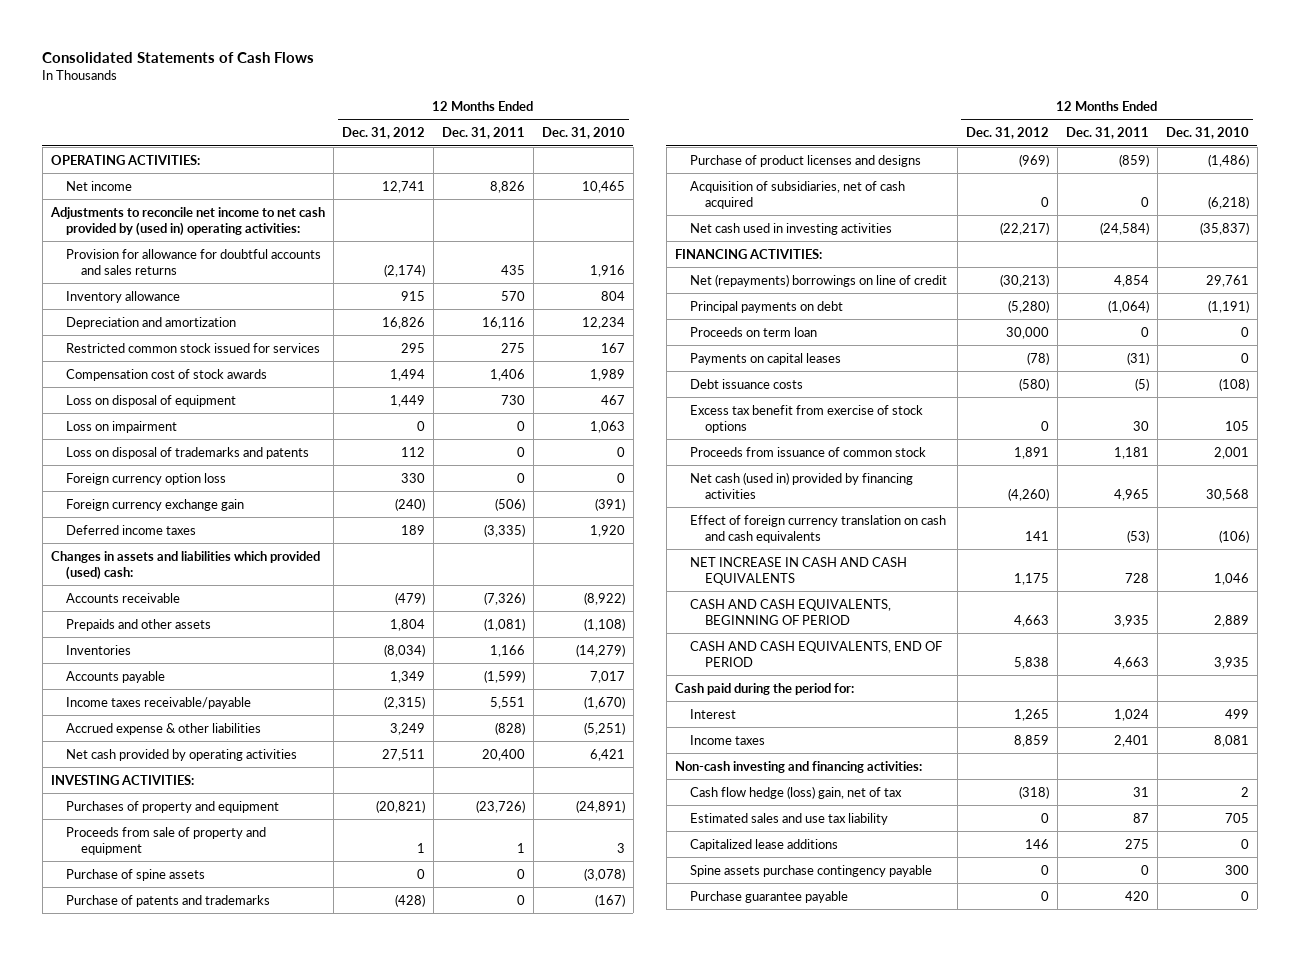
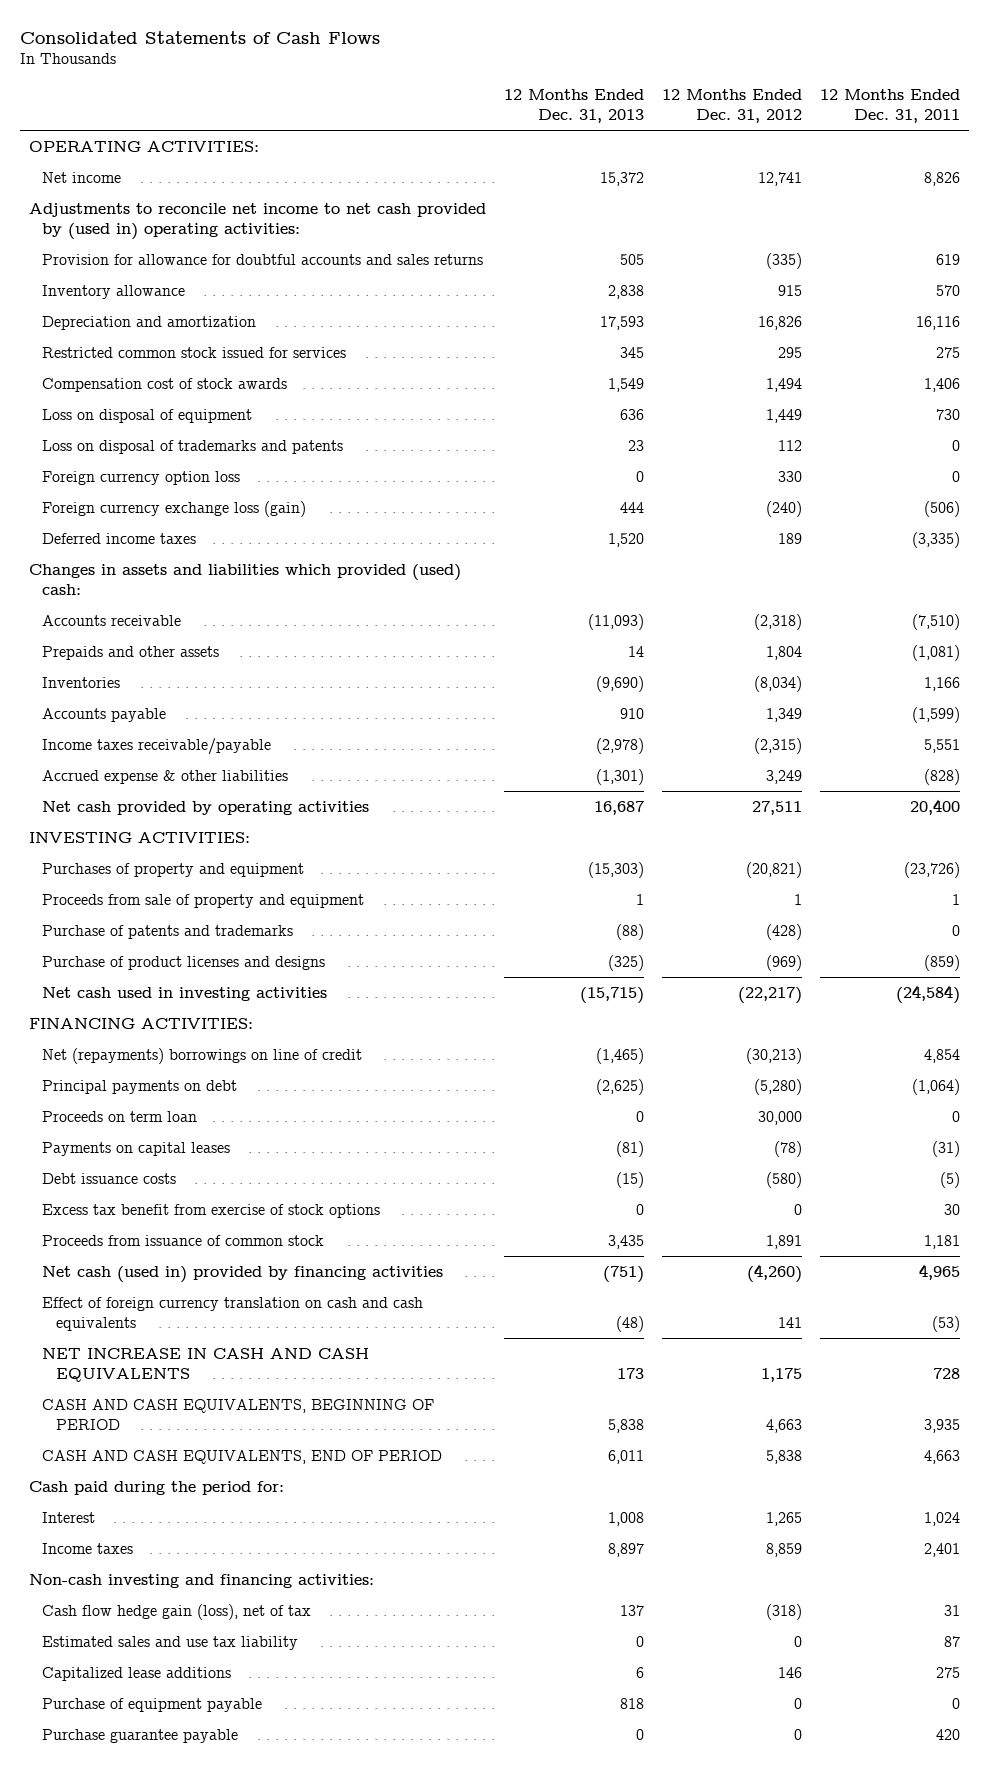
[541,127,625,140] Dec. 31, 2010 -> none
none -> [503,89,644,124] 12 Months Ended Dec. 31, 2013
[383,263,425,277] (2,174) -> [765,252,802,269] (335)
[500,264,525,275] 435 -> [935,253,960,265] 619
[65,420,177,433] Loss on impairment -> none
[65,498,244,511] Foreign currency exchange gain -> [42,500,307,517] Foreign currency exchange loss (gain)
[394,591,425,605] (479) -> [753,613,802,630] (2,318)
[483,591,525,605] (7,326) -> [911,613,960,630] (7,510)
[65,868,205,881] Purchase of spine assets -> none
[689,180,905,209] Acquisition of subsidiaries, net of cash acquired -> none
[689,785,902,799] Cash flow hedge (loss) gain, net of tax -> [42,1603,312,1620] Cash flow hedge gain (loss), net of tax
[689,864,932,877] Spine assets purchase contingency payable -> none
none -> [42,1697,263,1712] Purchase of equipment payable

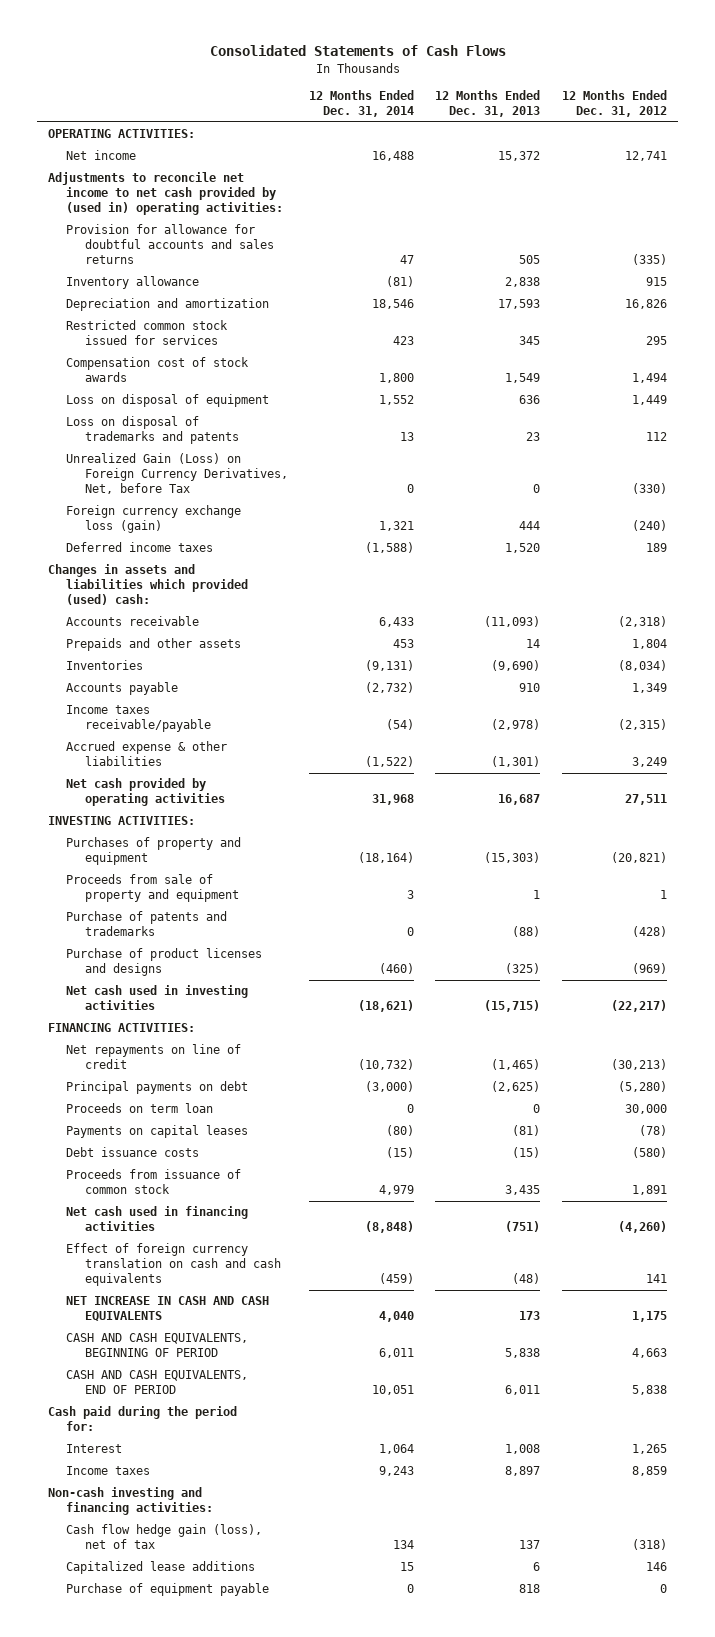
[819,89,960,124] 12 Months Ended Dec. 31, 2011 -> none
none -> [308,90,414,118] 12 Months Ended Dec. 31, 2014
[42,470,241,485] Foreign currency option loss -> none
none -> [66,453,288,495] Unrealized Gain (Loss) on Foreign Currency Derivatives, Net, before Tax
[42,1047,363,1064] Net (repayments) borrowings on line of credit -> [66,1044,242,1070] Net repayments on line of credit
[42,1203,381,1218] Excess tax benefit from exercise of stock options -> none
[42,1265,444,1283] Net cash (used in) provided by financing activities -> [66,1206,249,1232] Net cash used in financing activities
[42,1635,299,1650] Estimated sales and use tax liability -> none
[42,1728,239,1743] Purchase guarantee payable -> none

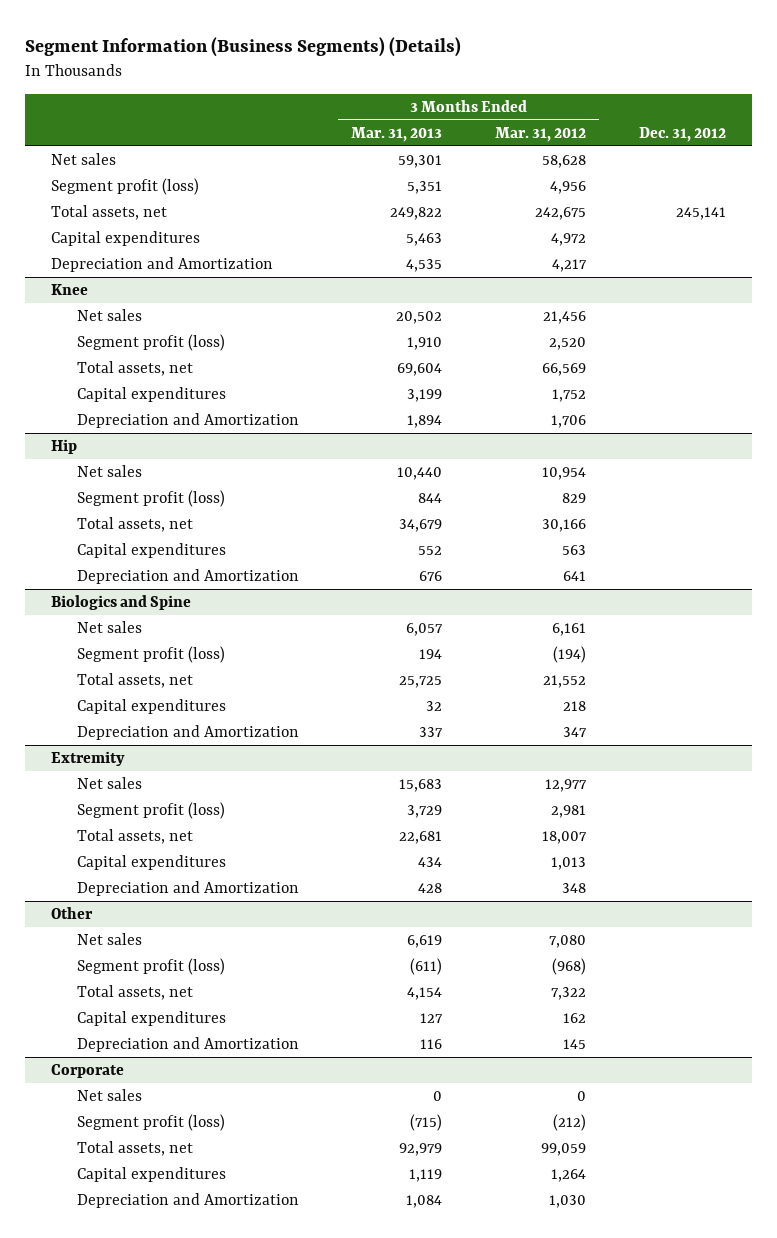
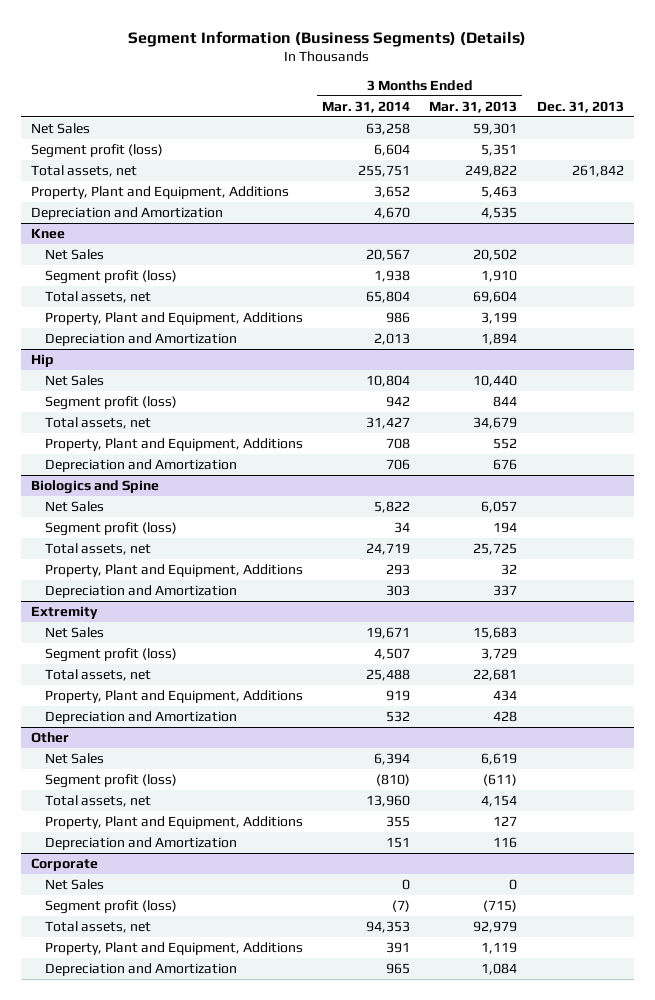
[495,126,587,142] Mar. 31, 2012 -> none
[638,126,726,142] Dec. 31, 2012 -> none
none -> [322,100,411,113] Mar. 31, 2014
none -> [536,100,624,113] Dec. 31, 2013
[50,153,116,166] Net sales -> [30,122,90,134] Net Sales
[50,231,200,247] Capital expenditures -> [30,185,289,199] Property, Plant and Equipment, Additions
[76,309,142,322] Net sales -> [44,248,104,260] Net Sales
[76,387,226,403] Capital expenditures -> [44,311,303,325] Property, Plant and Equipment, Additions
[76,465,142,478] Net sales -> [44,374,104,386] Net Sales
[76,543,226,559] Capital expenditures -> [44,437,303,451] Property, Plant and Equipment, Additions
[76,621,142,634] Net sales -> [44,500,104,512] Net Sales
[76,699,226,715] Capital expenditures -> none
none -> [44,563,303,577] Property, Plant and Equipment, Additions
[76,777,142,790] Net sales -> [44,626,104,638] Net Sales
[76,855,226,871] Capital expenditures -> [44,689,303,703] Property, Plant and Equipment, Additions
[76,933,142,946] Net sales -> [44,752,104,764] Net Sales
[76,1011,226,1027] Capital expenditures -> [44,815,303,829] Property, Plant and Equipment, Additions
[76,1089,142,1102] Net sales -> [44,878,104,890] Net Sales
[76,1167,226,1183] Capital expenditures -> [44,941,303,955] Property, Plant and Equipment, Additions

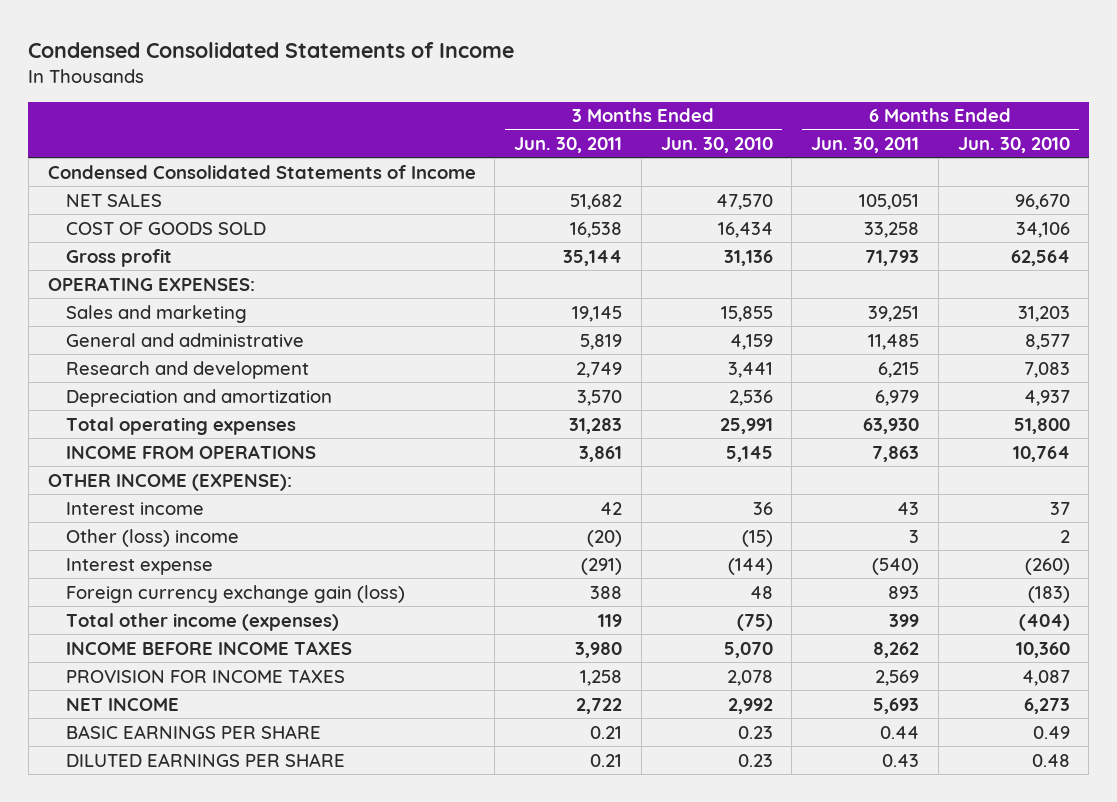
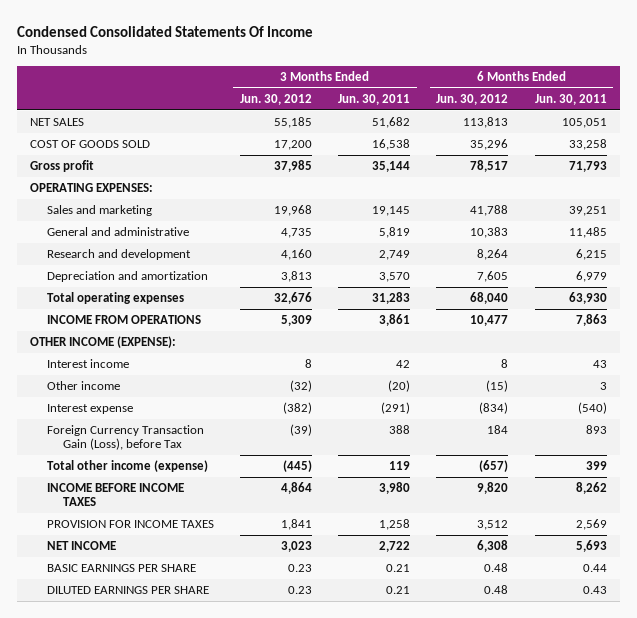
[28,41,515,58] Condensed Consolidated Statements of Income -> [17,25,314,37] Condensed Consolidated Statements Of Income
[660,136,773,153] Jun. 30, 2010 -> none
[957,136,1070,153] Jun. 30, 2010 -> none
none -> [239,93,312,105] Jun. 30, 2012
none -> [436,93,509,105] Jun. 30, 2012
[47,164,476,179] Condensed Consolidated Statements of Income -> none
[65,528,239,547] Other (loss) income -> [46,380,120,390] Other income
[65,584,405,603] Foreign currency exchange gain (loss) -> [46,424,204,451] Foreign Currency Transaction Gain (Loss), before Tax
[65,612,339,631] Total other income (expenses) -> [46,459,208,472] Total other income (expense)

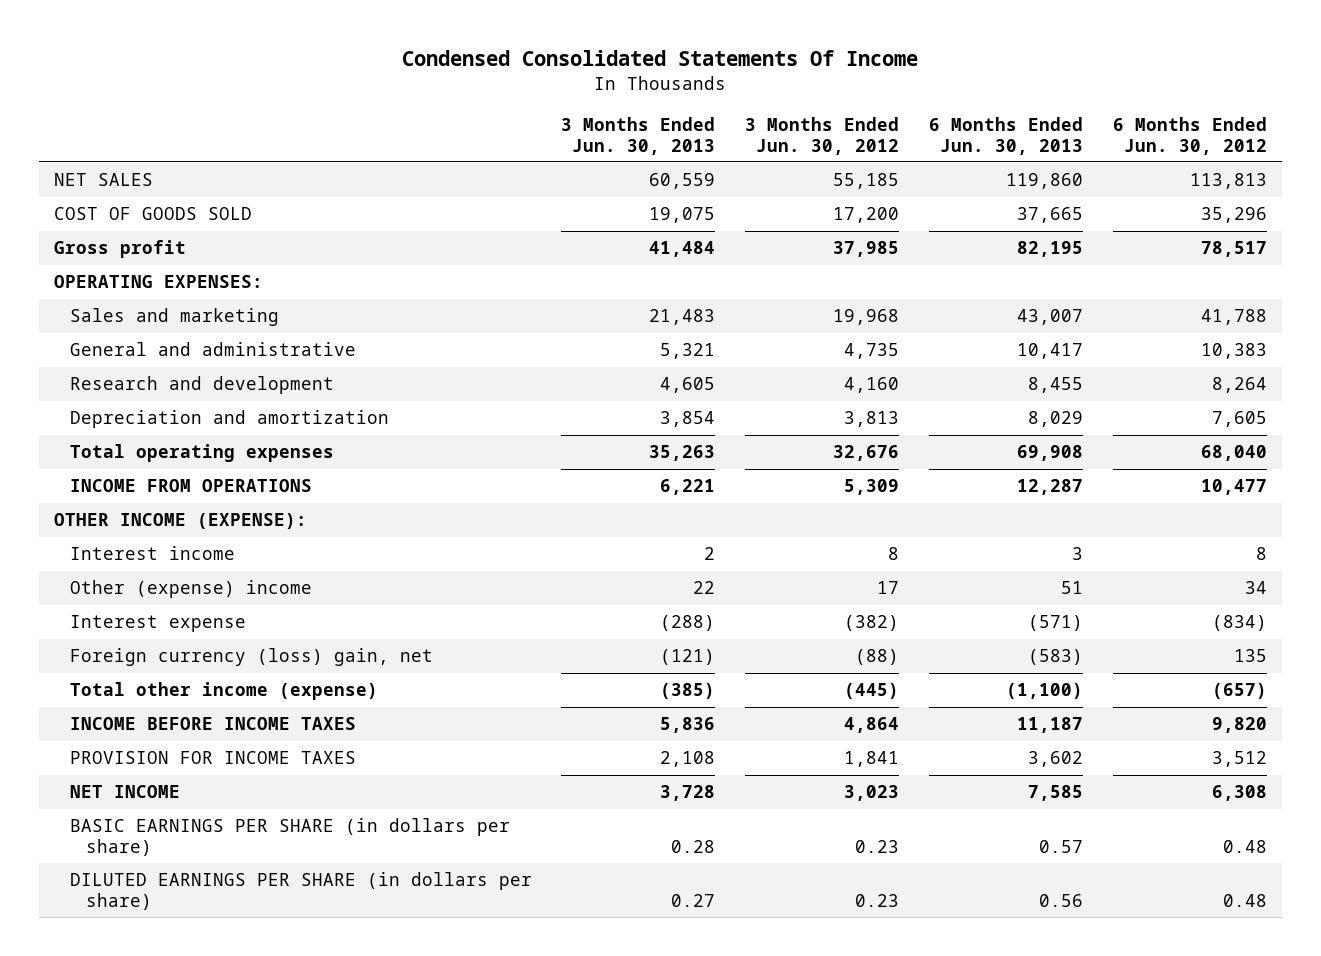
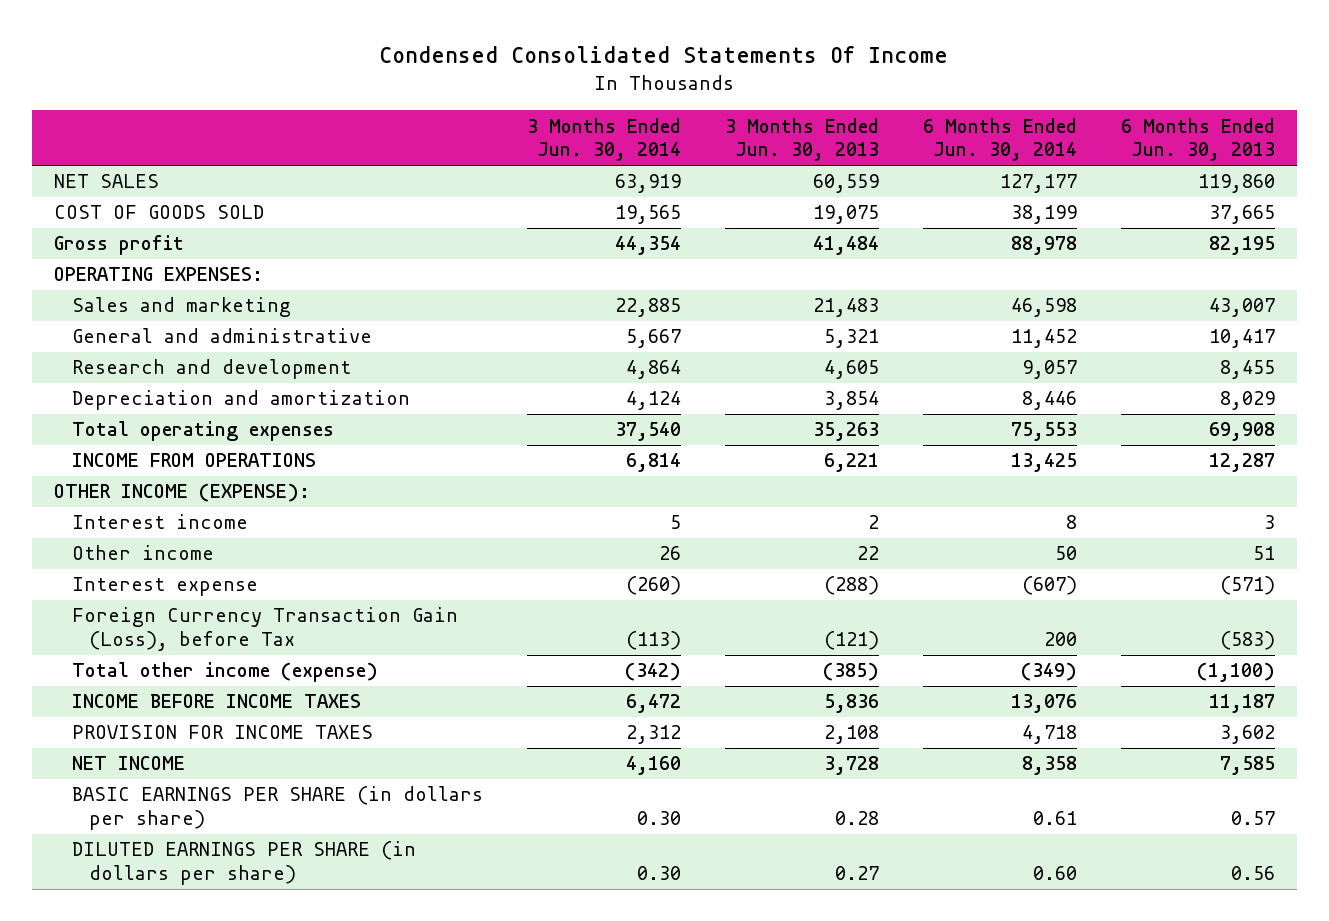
[745,116,900,155] 3 Months Ended Jun. 30, 2012 -> none
[1113,116,1268,155] 6 Months Ended Jun. 30, 2012 -> none
none -> [526,117,681,162] 3 Months Ended Jun. 30, 2014
none -> [922,117,1077,162] 6 Months Ended Jun. 30, 2014
[69,580,312,599] Other (expense) income -> [71,545,214,561] Other income
[69,648,433,667] Foreign currency (loss) gain, net -> [71,607,458,652] Foreign Currency Transaction Gain (Loss), before Tax

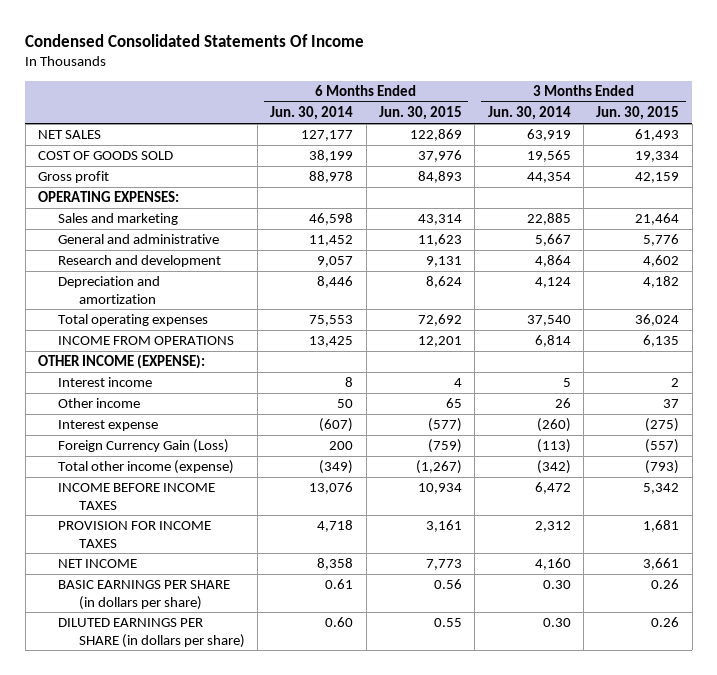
[724,117,879,162] 3 Months Ended Jun. 30, 2013 -> none
[1120,117,1275,162] 6 Months Ended Jun. 30, 2013 -> none
none -> [378,106,462,121] Jun. 30, 2015
none -> [596,106,680,121] Jun. 30, 2015
[71,607,458,652] Foreign Currency Transaction Gain (Loss), before Tax -> [58,439,230,454] Foreign Currency Gain (Loss)

